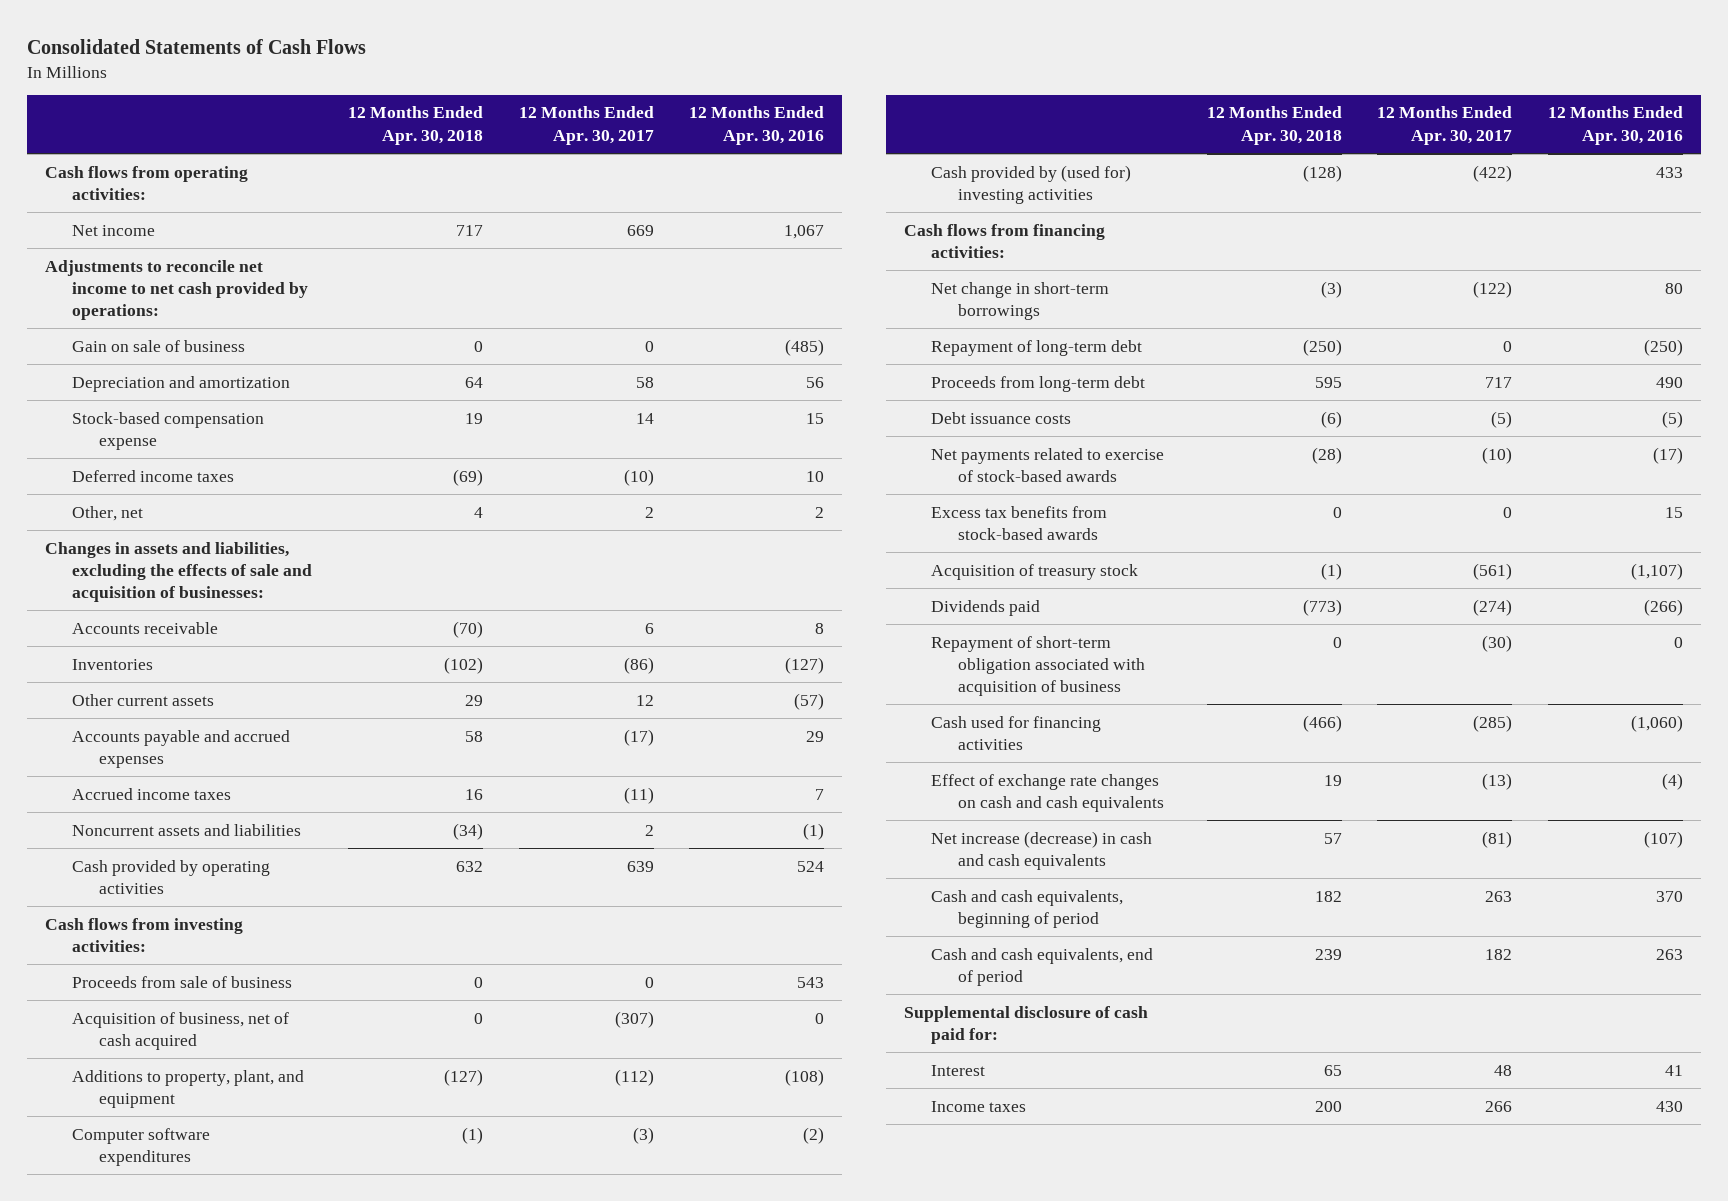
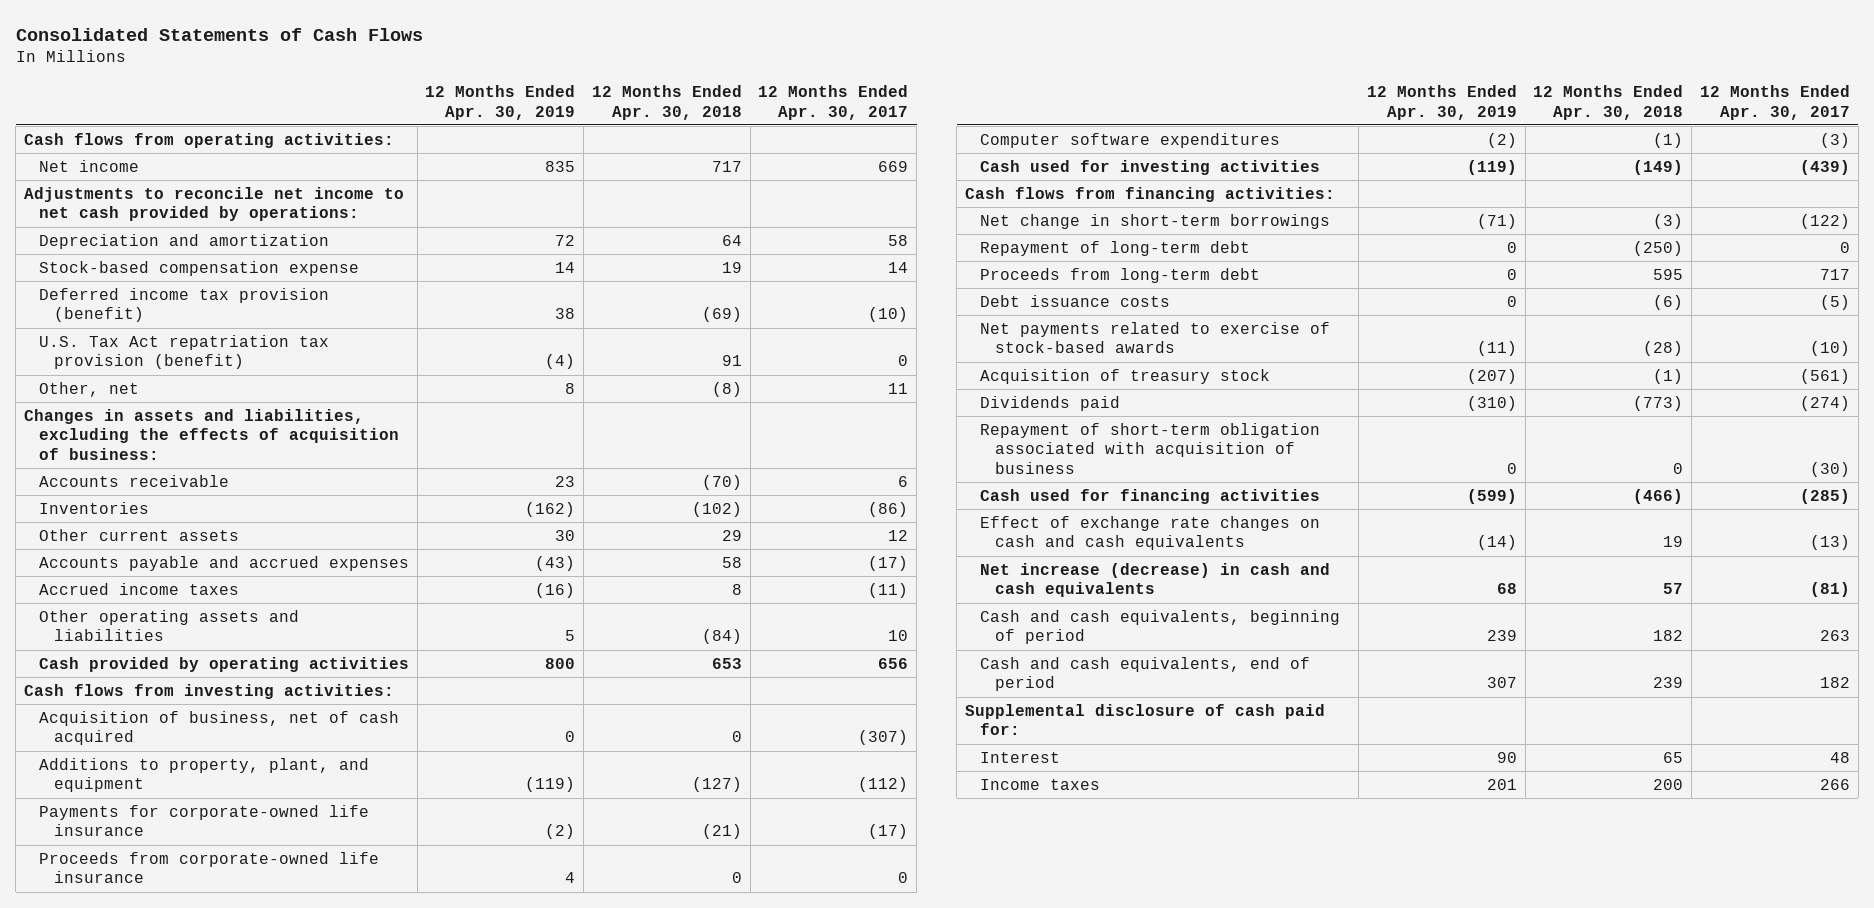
[689,106,825,145] 12 Months Ended Apr. 30, 2016 -> none
none -> [425,85,576,120] 12 Months Ended Apr. 30, 2019
[72,339,246,352] Gain on sale of business -> none
[72,469,235,482] Deferred income taxes -> [38,287,329,323] Deferred income tax provision (benefit)
none -> [38,334,329,370] U.S. Tax Act repatriation tax provision (benefit)
[473,506,483,518] 4 -> [711,381,742,397] (8)
[644,506,654,518] 2 -> [888,382,909,394] 11
[44,541,313,603] Changes in assets and liabilities, excluding the effects of sale and acquisition of businesses: -> [23,408,399,460] Changes in assets and liabilities, excluding the effects of acquisition of business:
[464,788,483,800] 16 -> [731,583,742,595] 8
[72,823,302,836] Noncurrent assets and liabilities -> [38,609,299,642] Other operating assets and liabilities
[452,822,483,840] (34) -> [701,629,742,645] (84)
[644,824,654,836] 2 -> [888,630,909,642] 10
[455,860,483,872] 632 -> [711,657,742,669] 653
[626,860,654,872] 639 -> [878,657,909,669] 656
[72,975,293,988] Proceeds from sale of business -> none
none -> [38,804,369,837] Payments for corporate-owned life insurance
none -> [38,851,379,884] Proceeds from corporate-owned life insurance
[930,164,1131,204] Cash provided by (used for) investing activities -> [980,159,1321,175] Cash used for investing activities
[1302,164,1342,182] (128) -> [1633,159,1684,175] (149)
[1473,164,1513,182] (422) -> [1799,159,1850,175] (439)
[930,505,1107,540] Excess tax benefits from stock-based awards -> none

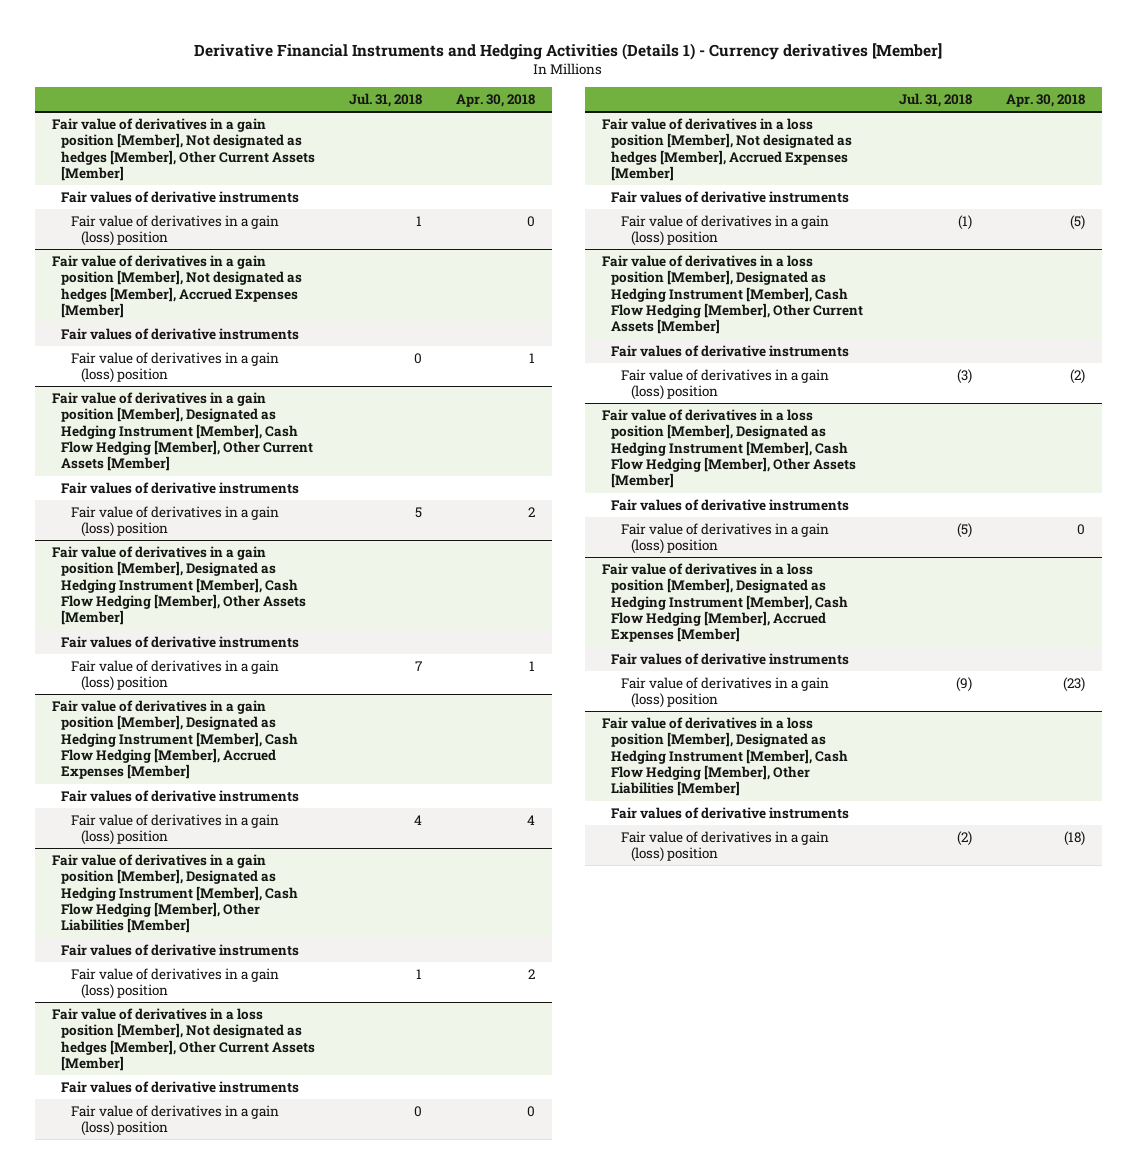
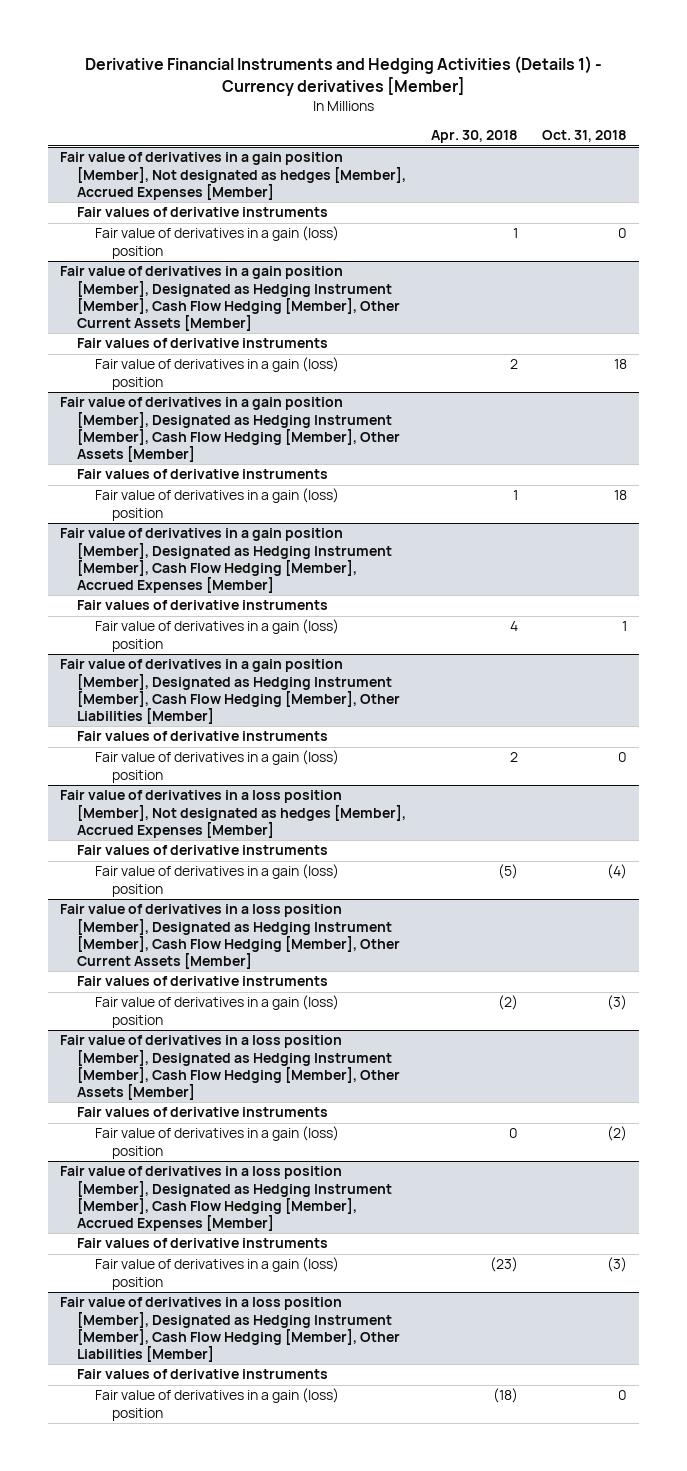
[349,92,423,107] Jul. 31, 2018 -> none
none -> [542,130,628,143] Oct. 31, 2018
[51,117,316,181] Fair value of derivatives in a gain position [Member], Not designated as hedges [Member], Other Current Assets [Member] -> none
[61,190,300,203] Fair values of derivative instruments -> none
[71,214,280,247] Fair value of derivatives in a gain (loss) position -> none
[51,1007,316,1071] Fair value of derivatives in a loss position [Member], Not designated as hedges [Member], Other Current Assets [Member] -> none
[61,1080,300,1093] Fair values of derivative instruments -> none
[71,1104,280,1137] Fair value of derivatives in a gain (loss) position -> none

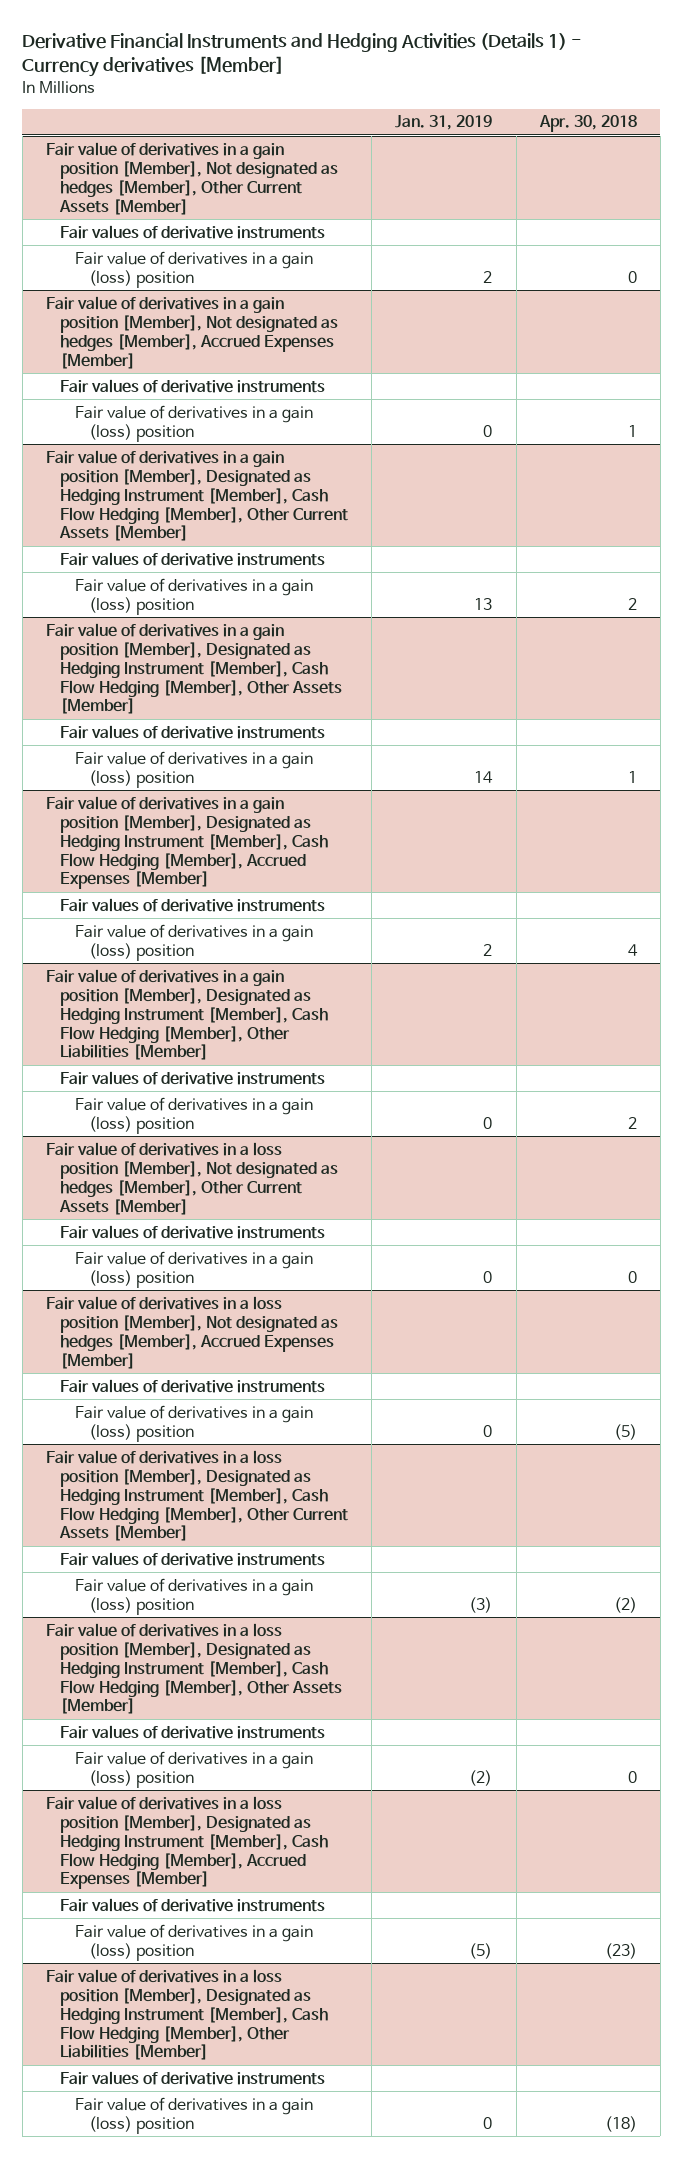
[542,130,628,143] Oct. 31, 2018 -> none
none -> [395,115,493,131] Jan. 31, 2019
none -> [45,141,339,215] Fair value of derivatives in a gain position [Member], Not designated as hedges [Member], Other Current Assets [Member]
none -> [60,224,326,239] Fair values of derivative instruments
none -> [74,250,313,288] Fair value of derivatives in a gain (loss) position
none -> [45,1141,339,1215] Fair value of derivatives in a loss position [Member], Not designated as hedges [Member], Other Current Assets [Member]
none -> [60,1224,326,1239] Fair values of derivative instruments
none -> [74,1250,313,1288] Fair value of derivatives in a gain (loss) position

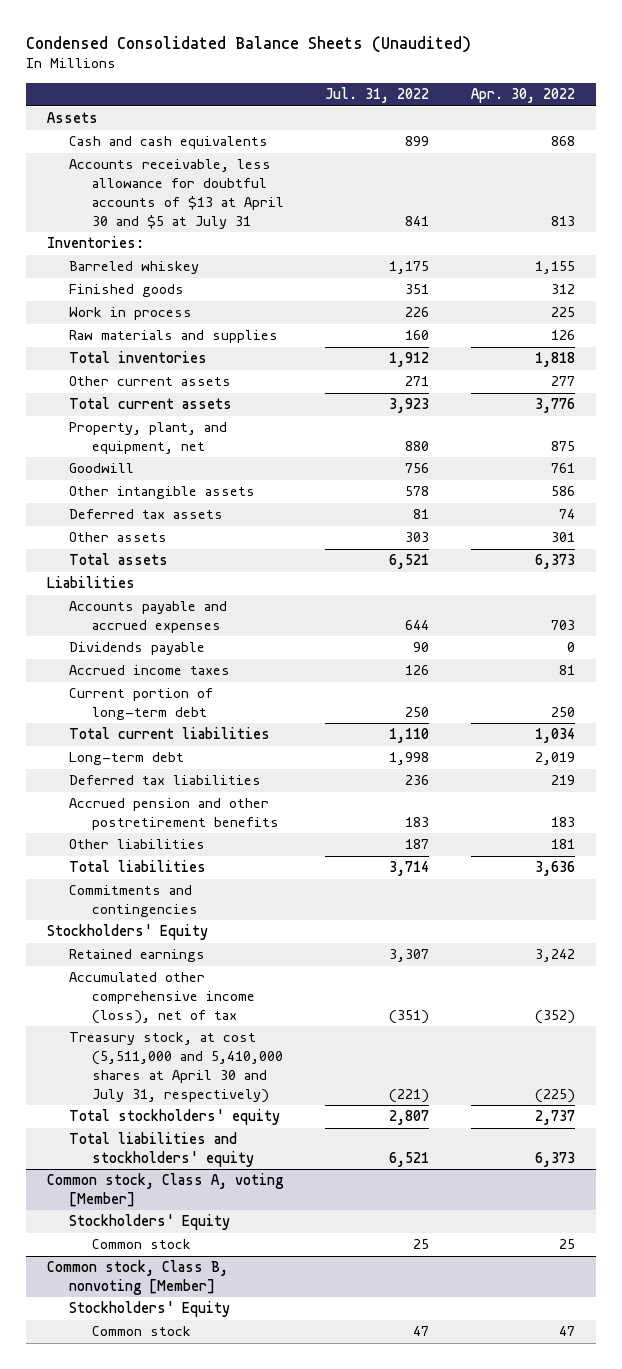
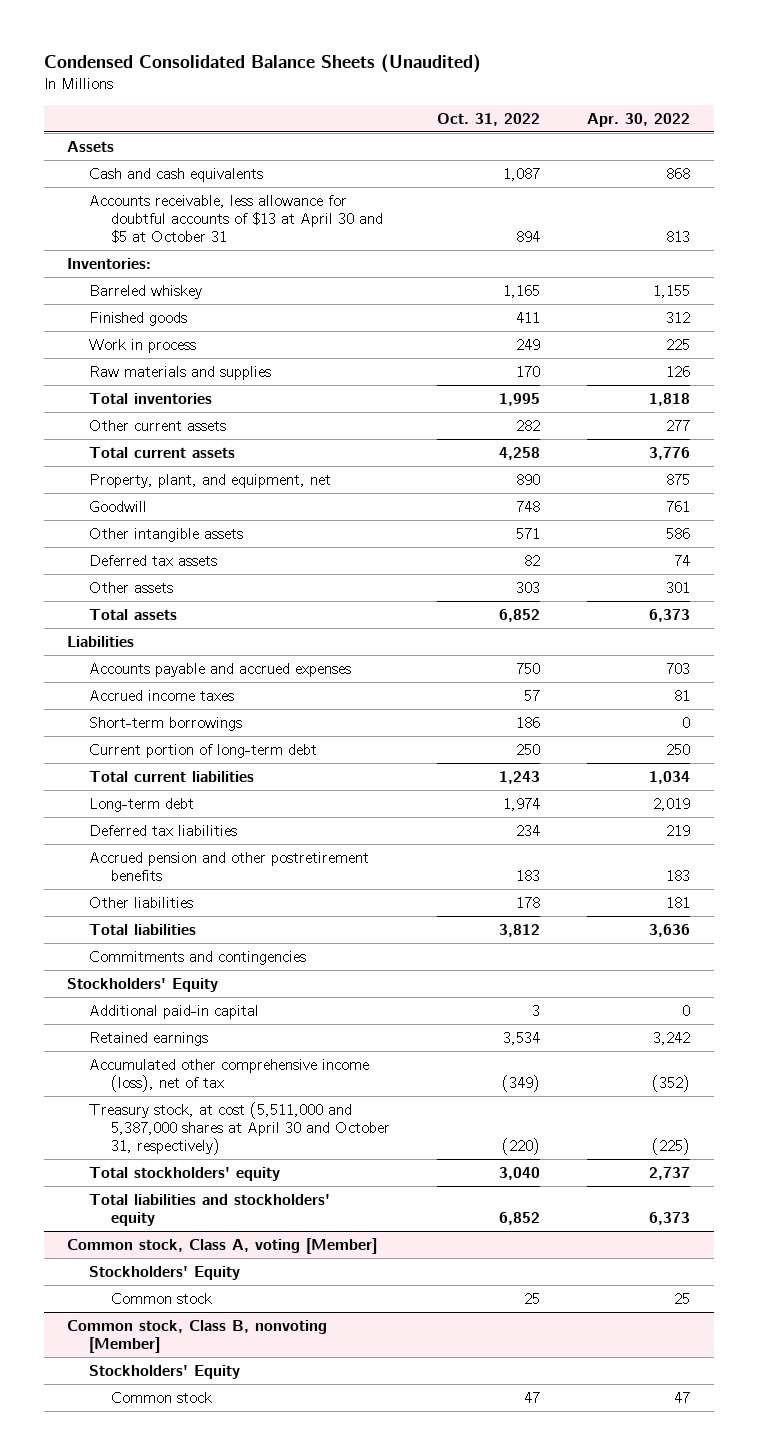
[325,87,430,104] Jul. 31, 2022 -> none
none -> [436,112,540,126] Oct. 31, 2022
[69,159,284,229] Accounts receivable, less allowance for doubtful accounts of $13 at April 30 and $5 at July 31 -> [88,194,383,244] Accounts receivable, less allowance for doubtful accounts of $13 at April 30 and $5 at October 31
[69,642,206,656] Dividends payable -> none
none -> [88,716,242,731] Short-term borrowings
none -> [88,1004,259,1019] Additional paid-in capital
[69,1032,283,1103] Treasury stock, at cost (5,511,000 and 5,410,000 shares at April 30 and July 31, respectively) -> [88,1101,390,1156] Treasury stock, at cost (5,511,000 and 5,387,000 shares at April 30 and October 31, respectively)

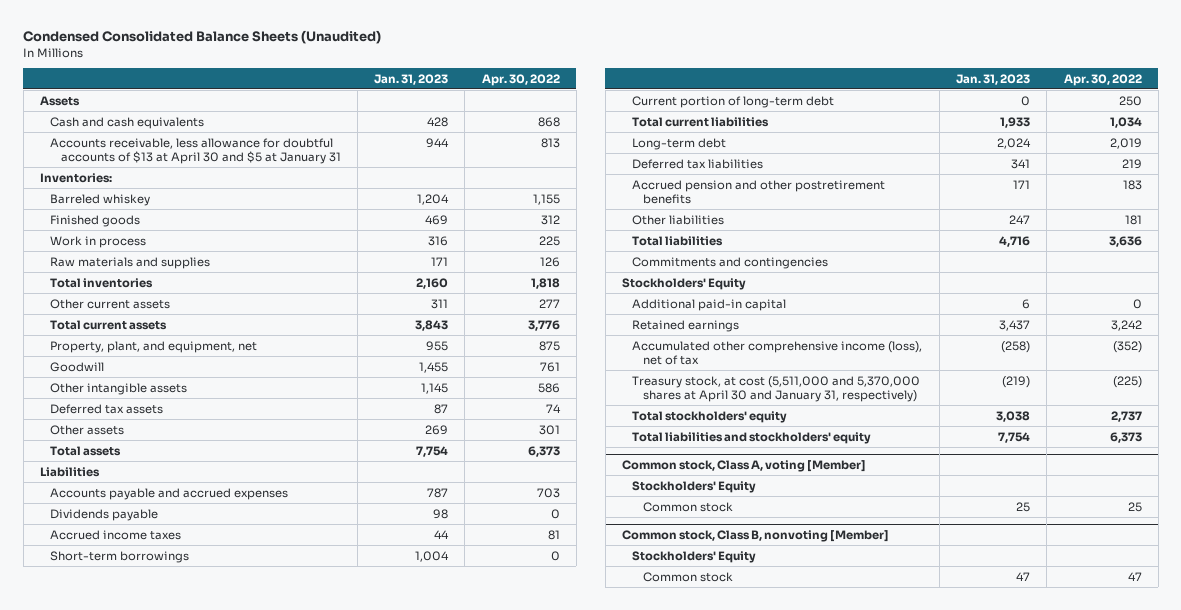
[436,112,540,126] Oct. 31, 2022 -> none
none -> [374,73,449,85] Jan. 31, 2023
[88,194,383,244] Accounts receivable, less allowance for doubtful accounts of $13 at April 30 and $5 at October 31 -> [50,137,341,165] Accounts receivable, less allowance for doubtful accounts of $13 at April 30 and $5 at January 31
none -> [50,508,159,521] Dividends payable
[88,1101,390,1156] Treasury stock, at cost (5,511,000 and 5,387,000 shares at April 30 and October 31, respectively) -> [632,375,921,403] Treasury stock, at cost (5,511,000 and 5,370,000 shares at April 30 and January 31, respectively)

